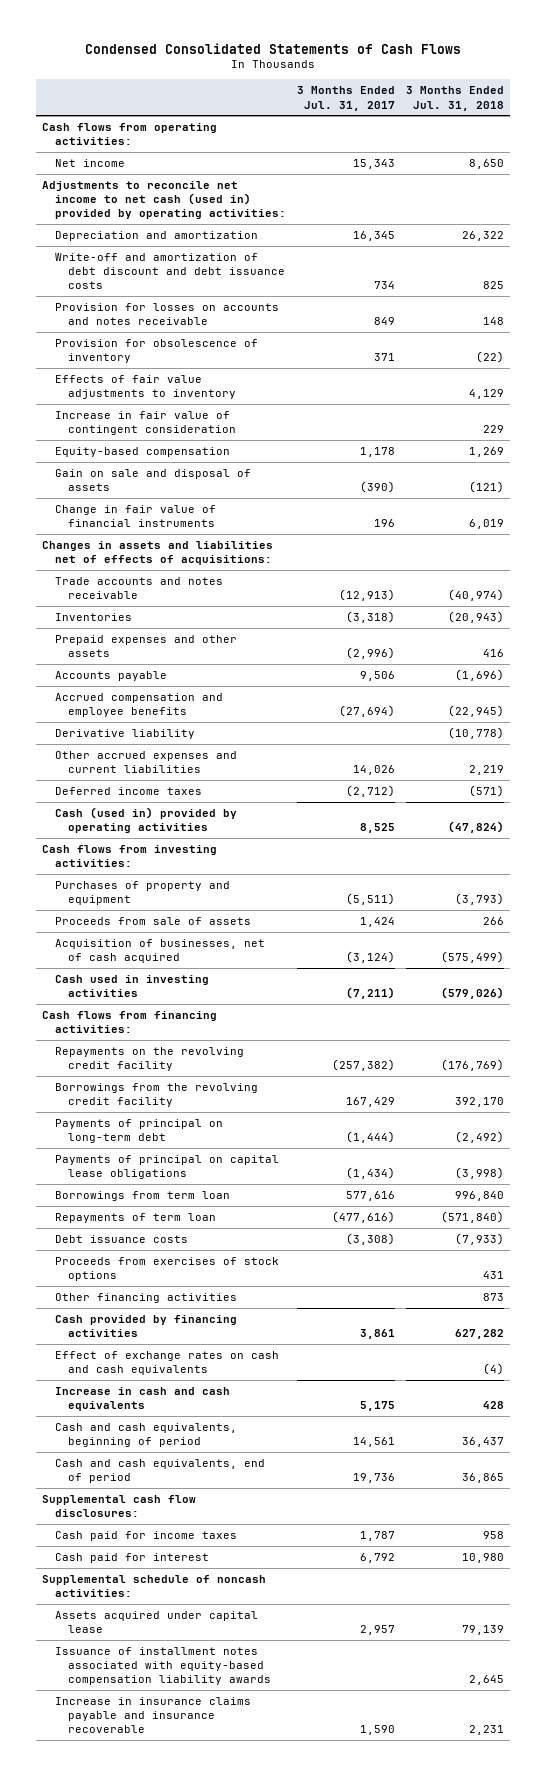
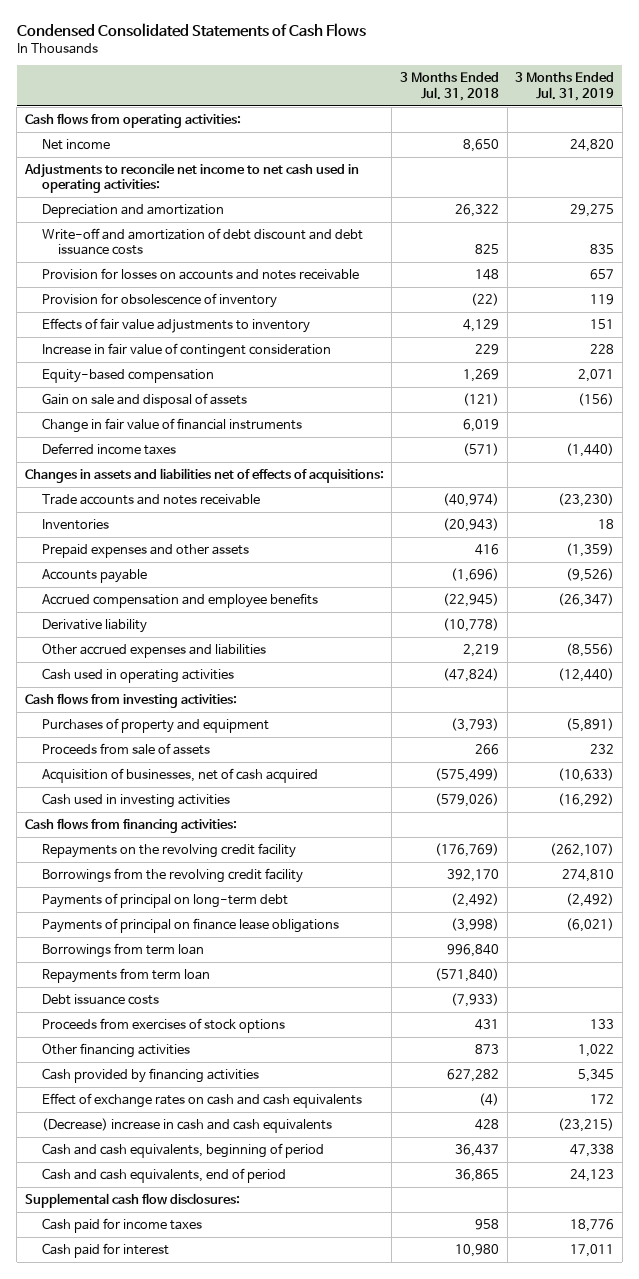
[297,86,396,111] 3 Months Ended Jul. 31, 2017 -> none
none -> [515,72,615,101] 3 Months Ended Jul. 31, 2019
[42,180,287,220] Adjustments to reconcile net income to net cash (used in) provided by operating activities: -> [23,162,359,194] Adjustments to reconcile net income to net cash used in operating activities:
[55,786,203,795] Deferred income taxes -> [41,442,176,455] Deferred income taxes
[55,750,238,774] Other accrued expenses and current liabilities -> [41,642,266,658] Other accrued expenses and liabilities
[55,806,238,834] Cash (used in) provided by operating activities -> [41,667,234,683] Cash used in operating activities
[55,1154,280,1180] Payments of principal on capital lease obligations -> [41,917,339,933] Payments of principal on finance lease obligations
[55,1212,217,1223] Repayments of term loan -> [41,967,210,983] Repayments from term loan
[55,1386,231,1412] Increase in cash and cash equivalents -> [41,1117,332,1133] (Decrease) increase in cash and cash equivalents
[42,1574,267,1598] Supplemental schedule of noncash activities: -> none
[55,1610,259,1634] Assets acquired under capital lease -> none
[55,1646,272,1686] Issuance of installment notes associated with equity-based compensation liability awards -> none
[55,1696,252,1734] Increase in insurance claims payable and insurance recoverable -> none

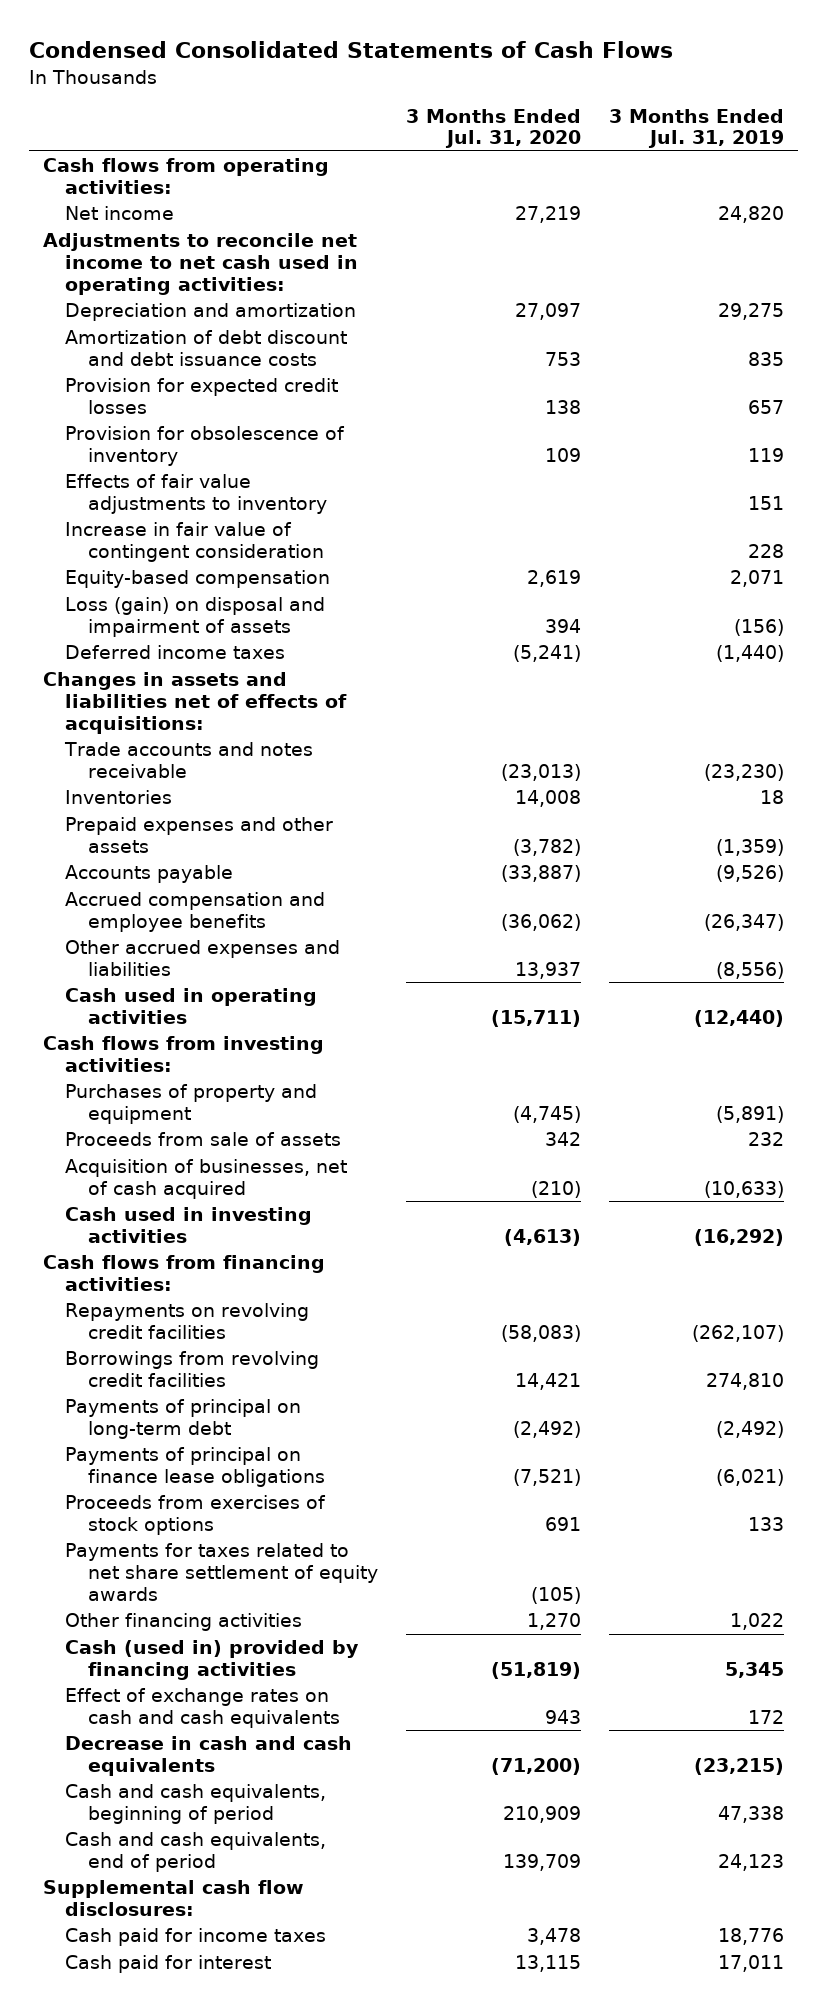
[400,72,500,101] 3 Months Ended Jul. 31, 2018 -> none
none -> [405,108,581,149] 3 Months Ended Jul. 31, 2020
[41,227,363,256] Write-off and amortization of debt discount and debt issuance costs -> [65,330,348,366] Amortization of debt discount and debt issuance costs
[41,267,359,280] Provision for losses on accounts and notes receivable -> [65,378,339,414] Provision for expected credit losses
[41,417,302,433] Change in fair value of financial instruments -> none
[41,392,247,408] Gain on sale and disposal of assets -> [65,597,326,637] Loss (gain) on disposal and impairment of assets
[41,618,147,633] Derivative liability -> none
[41,842,296,858] Repayments on the revolving credit facility -> [65,1303,310,1339] Repayments on revolving credit facilities
[41,867,303,883] Borrowings from the revolving credit facility -> [65,1351,320,1387] Borrowings from revolving credit facilities
[41,942,204,958] Borrowings from term loan -> none
[41,967,210,983] Repayments from term loan -> none
[41,993,159,1005] Debt issuance costs -> none
none -> [65,1543,378,1601] Payments for taxes related to net share settlement of equity awards
[41,1067,259,1083] Cash provided by financing activities -> [65,1640,360,1680] Cash (used in) provided by financing activities
[41,1117,332,1133] (Decrease) increase in cash and cash equivalents -> [65,1736,353,1776] Decrease in cash and cash equivalents

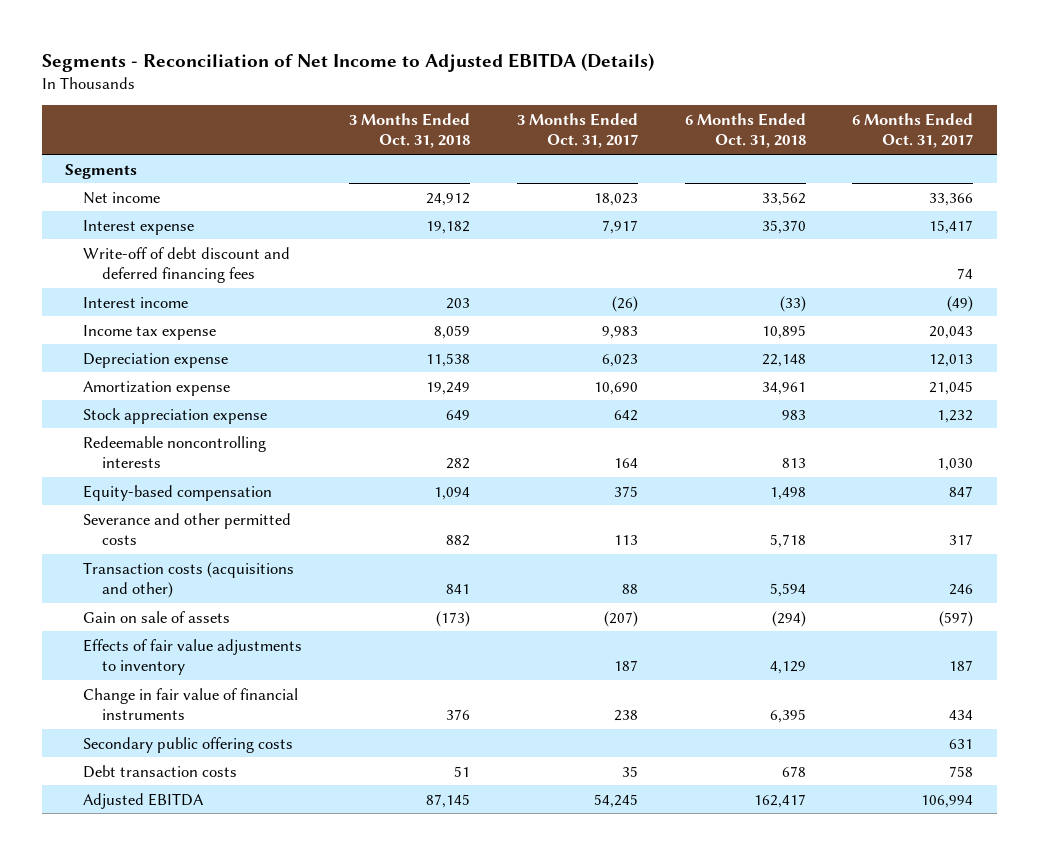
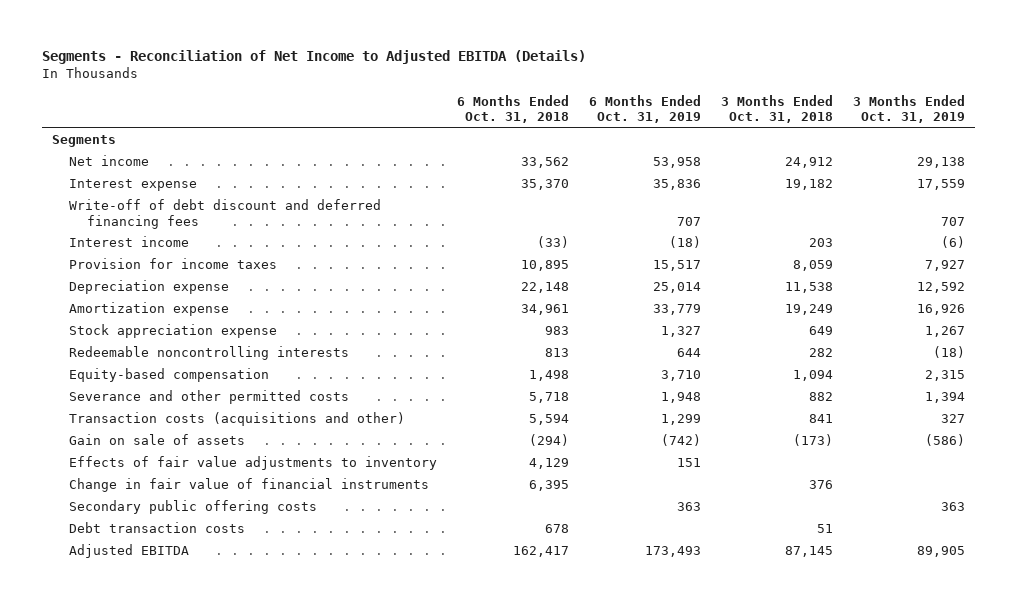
[516,112,638,149] 3 Months Ended Oct. 31, 2017 -> none
[852,112,974,149] 6 Months Ended Oct. 31, 2017 -> none
none -> [589,94,702,124] 6 Months Ended Oct. 31, 2019
none -> [853,94,966,124] 3 Months Ended Oct. 31, 2019
[83,324,217,340] Income tax expense -> [69,258,278,270] Provision for income taxes

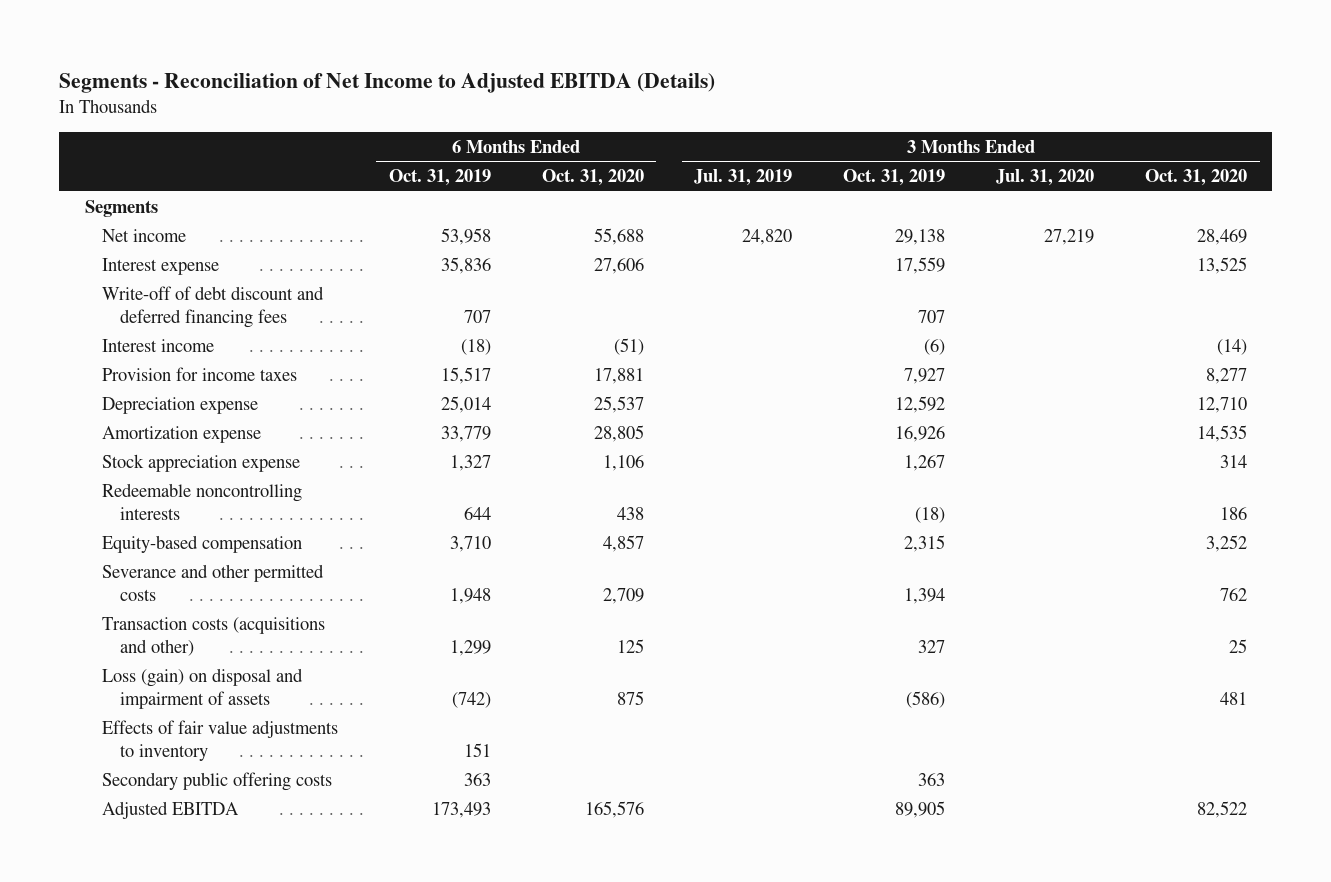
[457,94,570,124] 6 Months Ended Oct. 31, 2018 -> none
[721,94,834,124] 3 Months Ended Oct. 31, 2018 -> none
none -> [541,169,644,187] Oct. 31, 2020
none -> [694,169,793,187] Jul. 31, 2019
none -> [996,169,1095,187] Jul. 31, 2020
none -> [1144,169,1247,187] Oct. 31, 2020
[69,434,246,446] Gain on sale of assets -> [102,667,304,709] Loss (gain) on disposal and impairment of assets
[69,478,430,493] Change in fair value of financial instruments -> none
[69,522,246,534] Debt transaction costs -> none

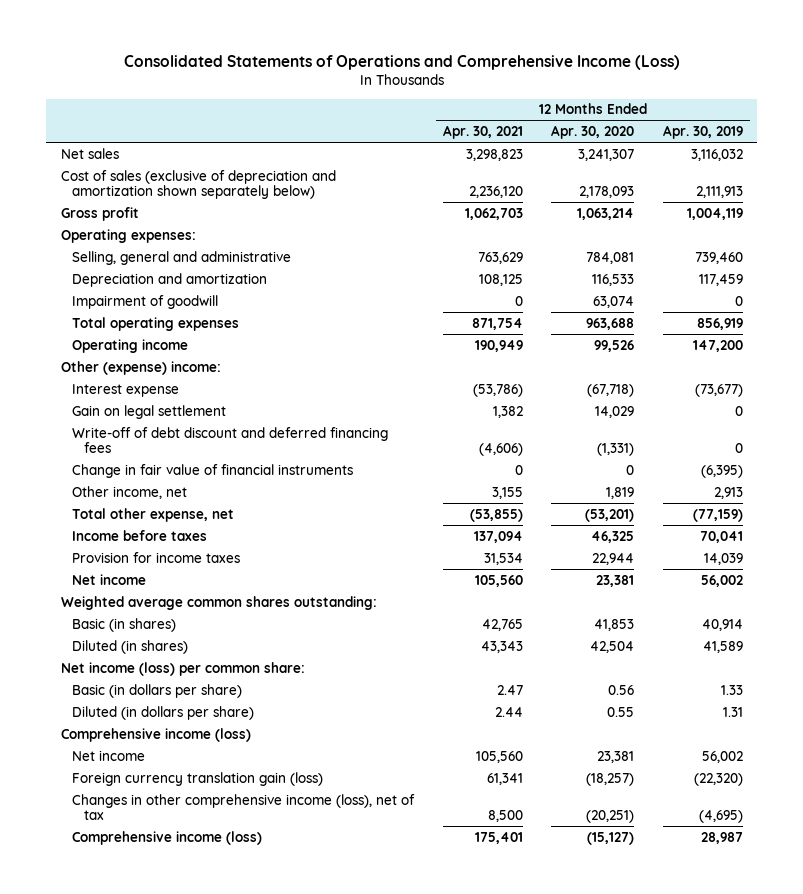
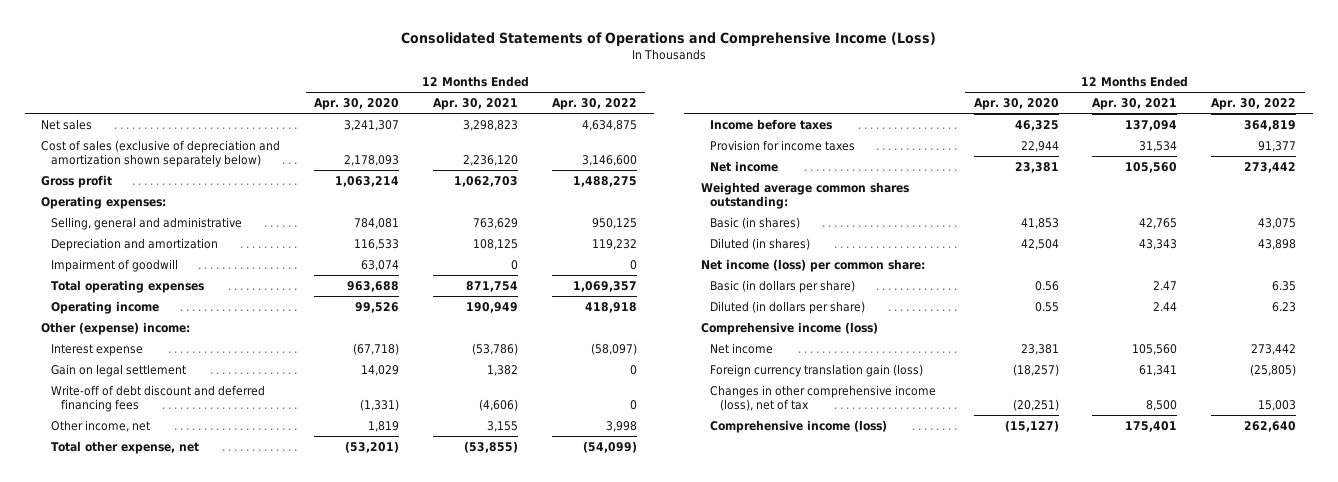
[662,125,743,140] Apr. 30, 2019 -> none
none -> [551,98,637,111] Apr. 30, 2022
[72,463,354,478] Change in fair value of financial instruments -> none

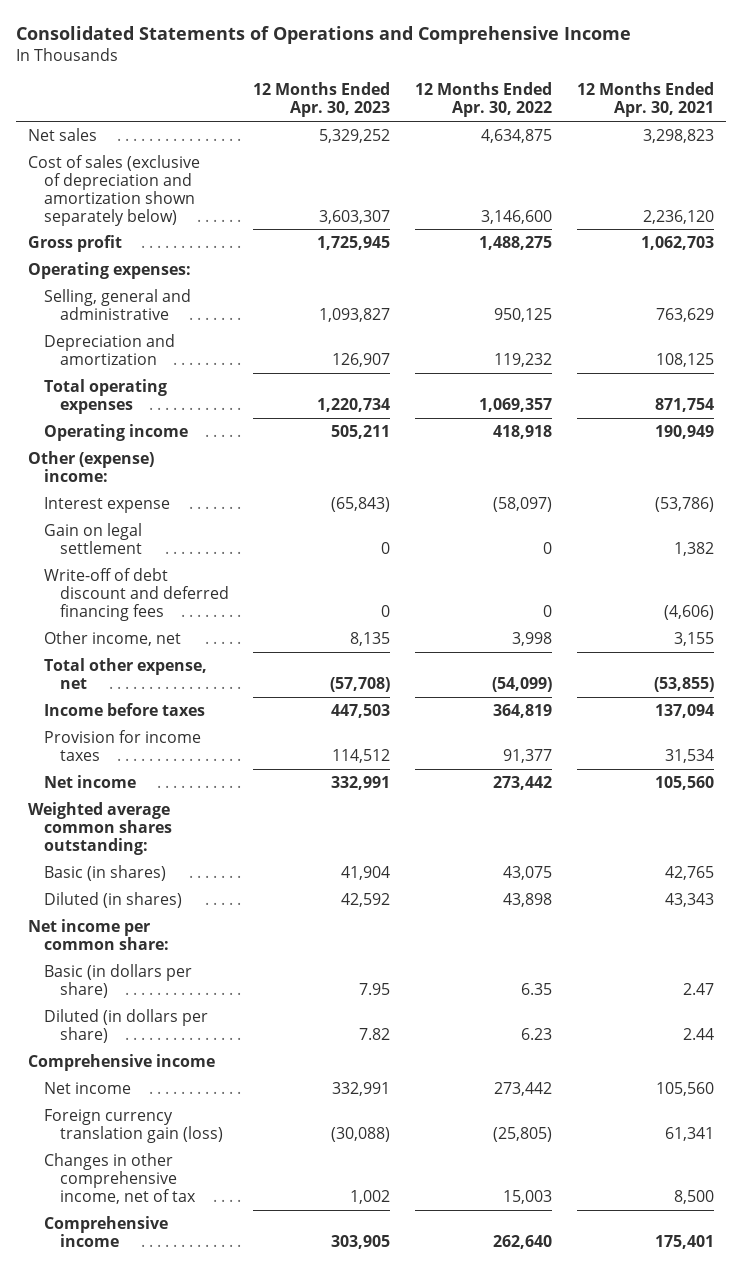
[400,32,936,47] Consolidated Statements of Operations and Comprehensive Income (Loss) -> [15,25,631,44] Consolidated Statements of Operations and Comprehensive Income
[314,98,400,111] Apr. 30, 2020 -> none
none -> [253,82,391,118] 12 Months Ended Apr. 30, 2023
[51,258,179,272] Impairment of goodwill -> none
[700,258,925,272] Net income (loss) per common share: -> [28,918,170,950] Net income per common share:
[700,321,878,335] Comprehensive income (loss) -> [28,1053,216,1071] Comprehensive income
[710,384,937,411] Changes in other comprehensive income (loss), net of tax -> [44,1152,196,1204] Changes in other comprehensive income, net of tax
[710,419,888,433] Comprehensive income (loss) -> [44,1215,169,1247] Comprehensive income

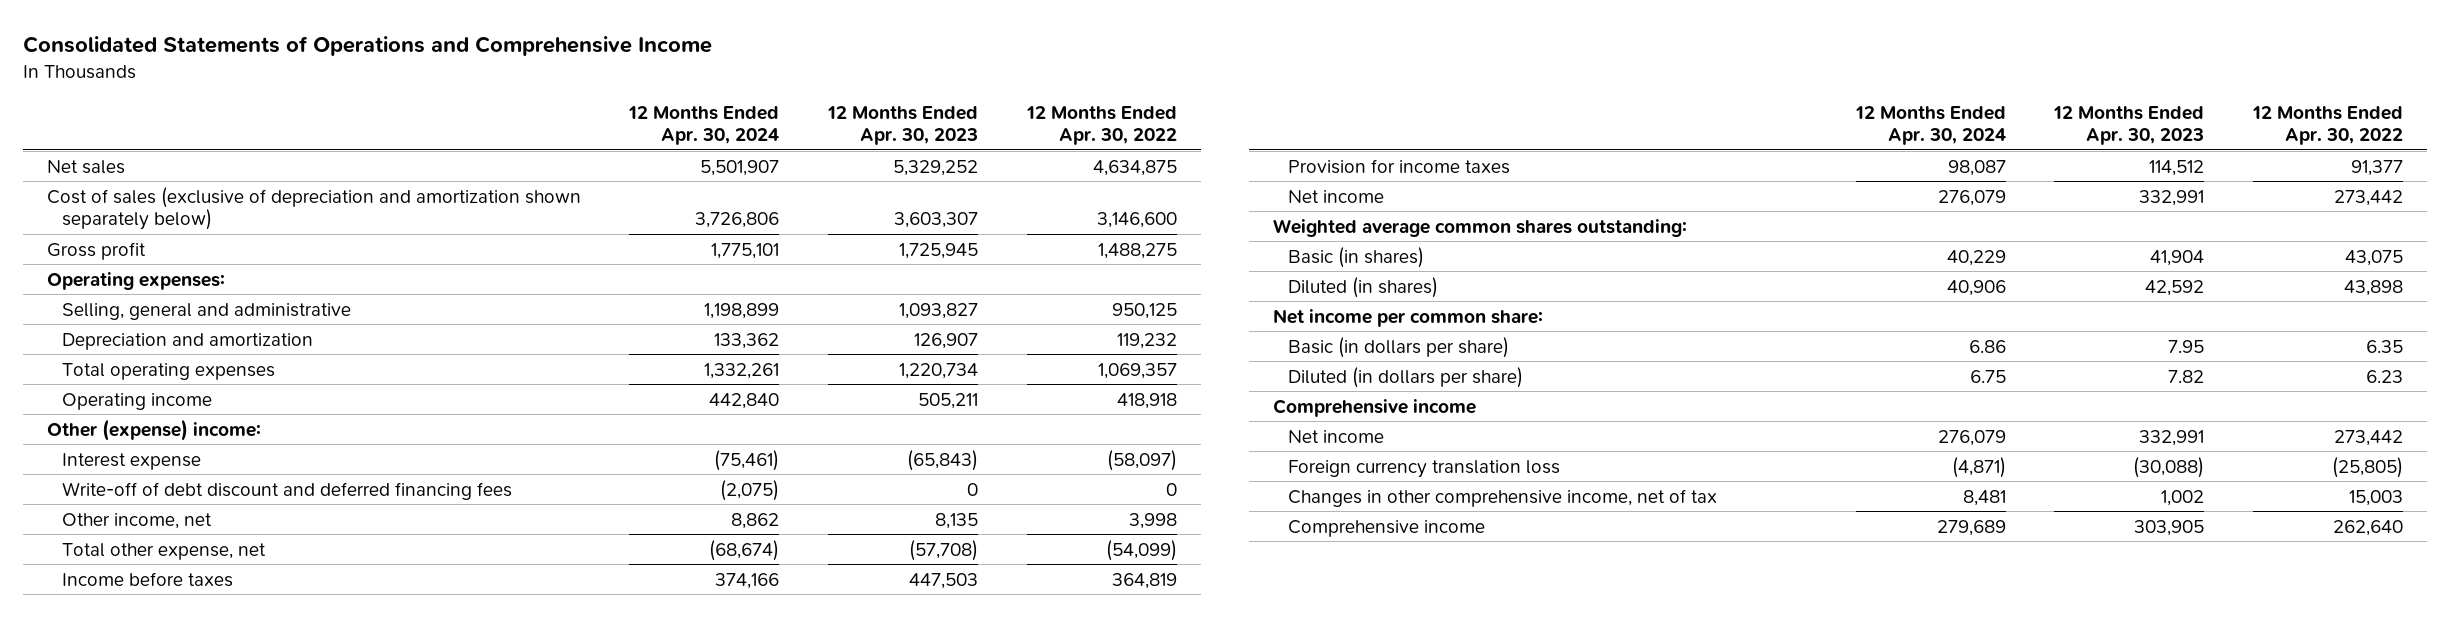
[576,82,714,118] 12 Months Ended Apr. 30, 2021 -> none
none -> [628,105,780,146] 12 Months Ended Apr. 30, 2024
[44,522,143,554] Gain on legal settlement -> none
[44,1108,223,1143] Foreign currency translation gain (loss) -> [1288,459,1561,478] Foreign currency translation loss

